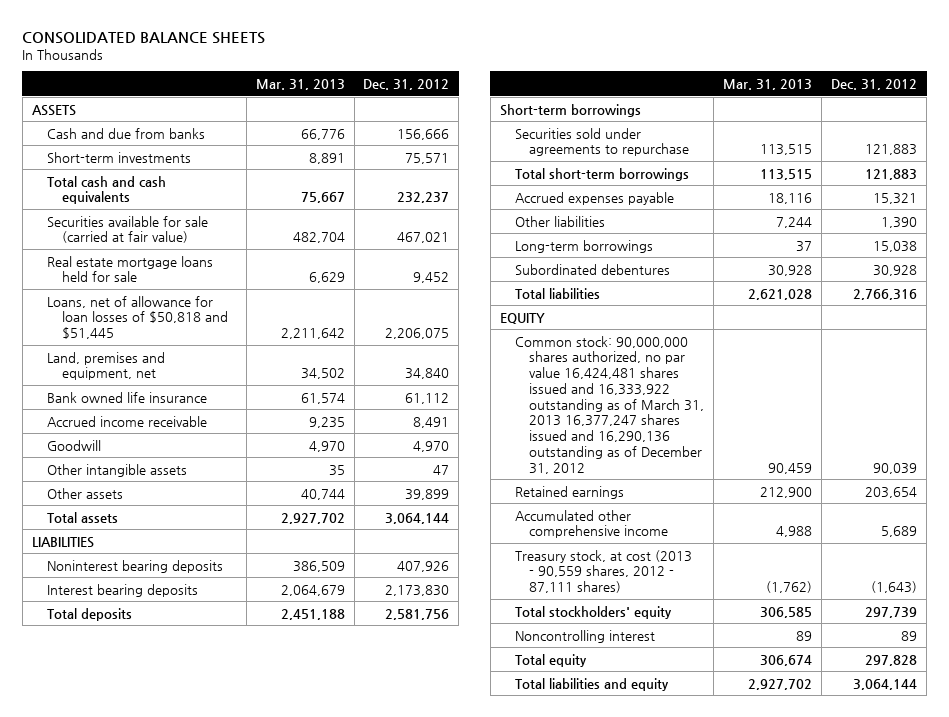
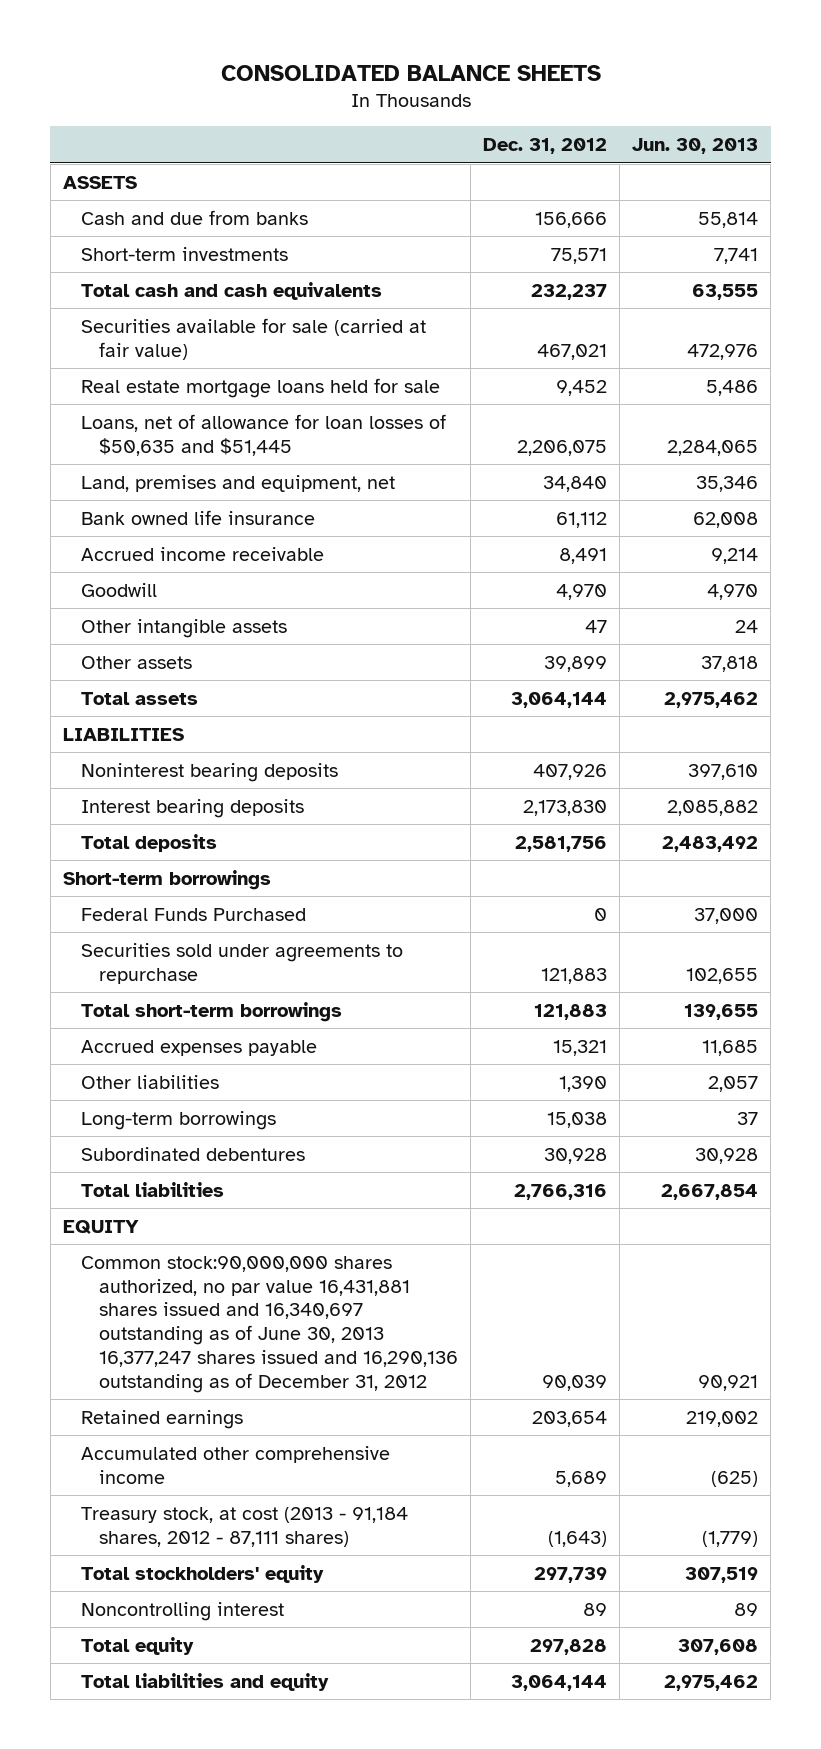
[255,78,345,90] Mar. 31, 2013 -> none
none -> [632,138,759,155] Jun. 30, 2013
[46,295,228,340] Loans, net of allowance for loan losses of $50,818 and $51,445 -> [81,413,447,456] Loans, net of allowance for loan losses of $50,635 and $51,445
none -> [81,907,307,921] Federal Funds Purchased
[514,335,705,474] Common stock: 90,000,000 shares authorized, no par value 16,424,481 shares issued and 16,333,922 outstanding as of March 31, 2013 16,377,247 shares issued and 16,290,136 outstanding as of December 31, 2012 -> [81,1255,459,1393] Common stock:90,000,000 shares authorized, no par value 16,431,881 shares issued and 16,340,697 outstanding as of June 30, 2013 16,377,247 shares issued and 16,290,136 outstanding as of December 31, 2012
[514,549,692,594] Treasury stock, at cost (2013 - 90,559 shares, 2012 - 87,111 shares) -> [81,1506,409,1547] Treasury stock, at cost (2013 - 91,184 shares, 2012 - 87,111 shares)

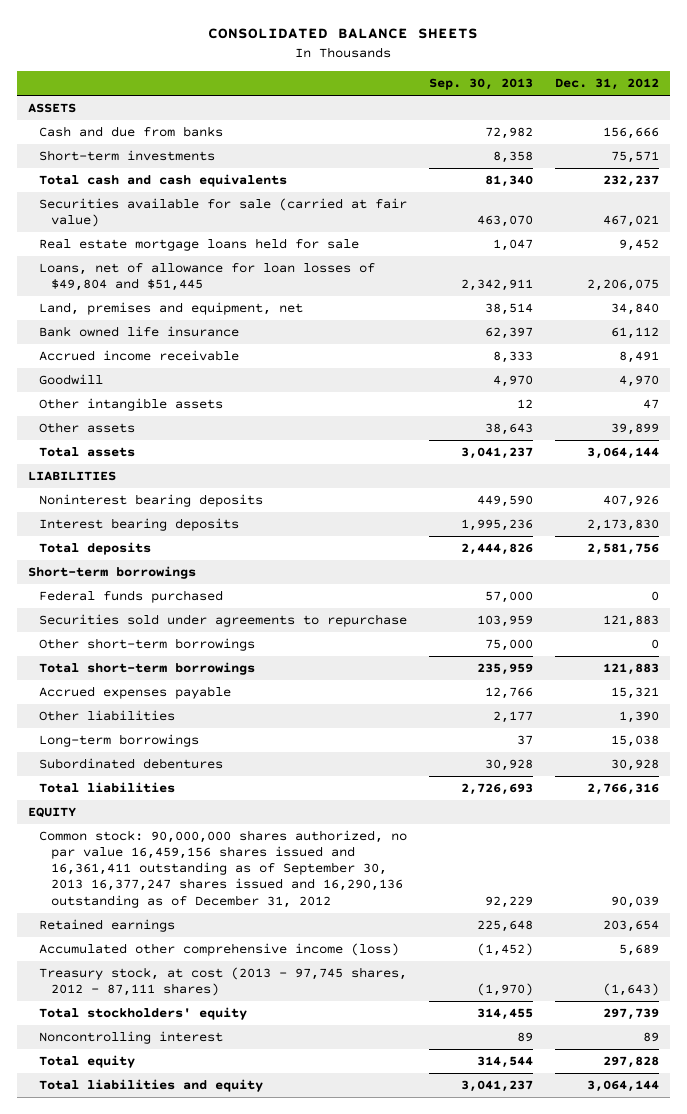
[632,138,759,155] Jun. 30, 2013 -> none
none -> [429,78,534,91] Sep. 30, 2013
[81,413,447,456] Loans, net of allowance for loan losses of $50,635 and $51,445 -> [39,263,376,292] Loans, net of allowance for loan losses of $49,804 and $51,445
[81,907,307,921] Federal Funds Purchased -> [39,590,224,604] Federal funds purchased
none -> [39,638,256,652] Other short-term borrowings
[81,1255,459,1393] Common stock:90,000,000 shares authorized, no par value 16,431,881 shares issued and 16,340,697 outstanding as of June 30, 2013 16,377,247 shares issued and 16,290,136 outstanding as of December 31, 2012 -> [39,830,408,908] Common stock: 90,000,000 shares authorized, no par value 16,459,156 shares issued and 16,361,411 outstanding as of September 30, 2013 16,377,247 shares issued and 16,290,136 outstanding as of December 31, 2012
[81,1445,391,1484] Accumulated other comprehensive income -> [39,943,400,957] Accumulated other comprehensive income (loss)
[81,1506,409,1547] Treasury stock, at cost (2013 - 91,184 shares, 2012 - 87,111 shares) -> [39,967,408,997] Treasury stock, at cost (2013 - 97,745 shares, 2012 - 87,111 shares)

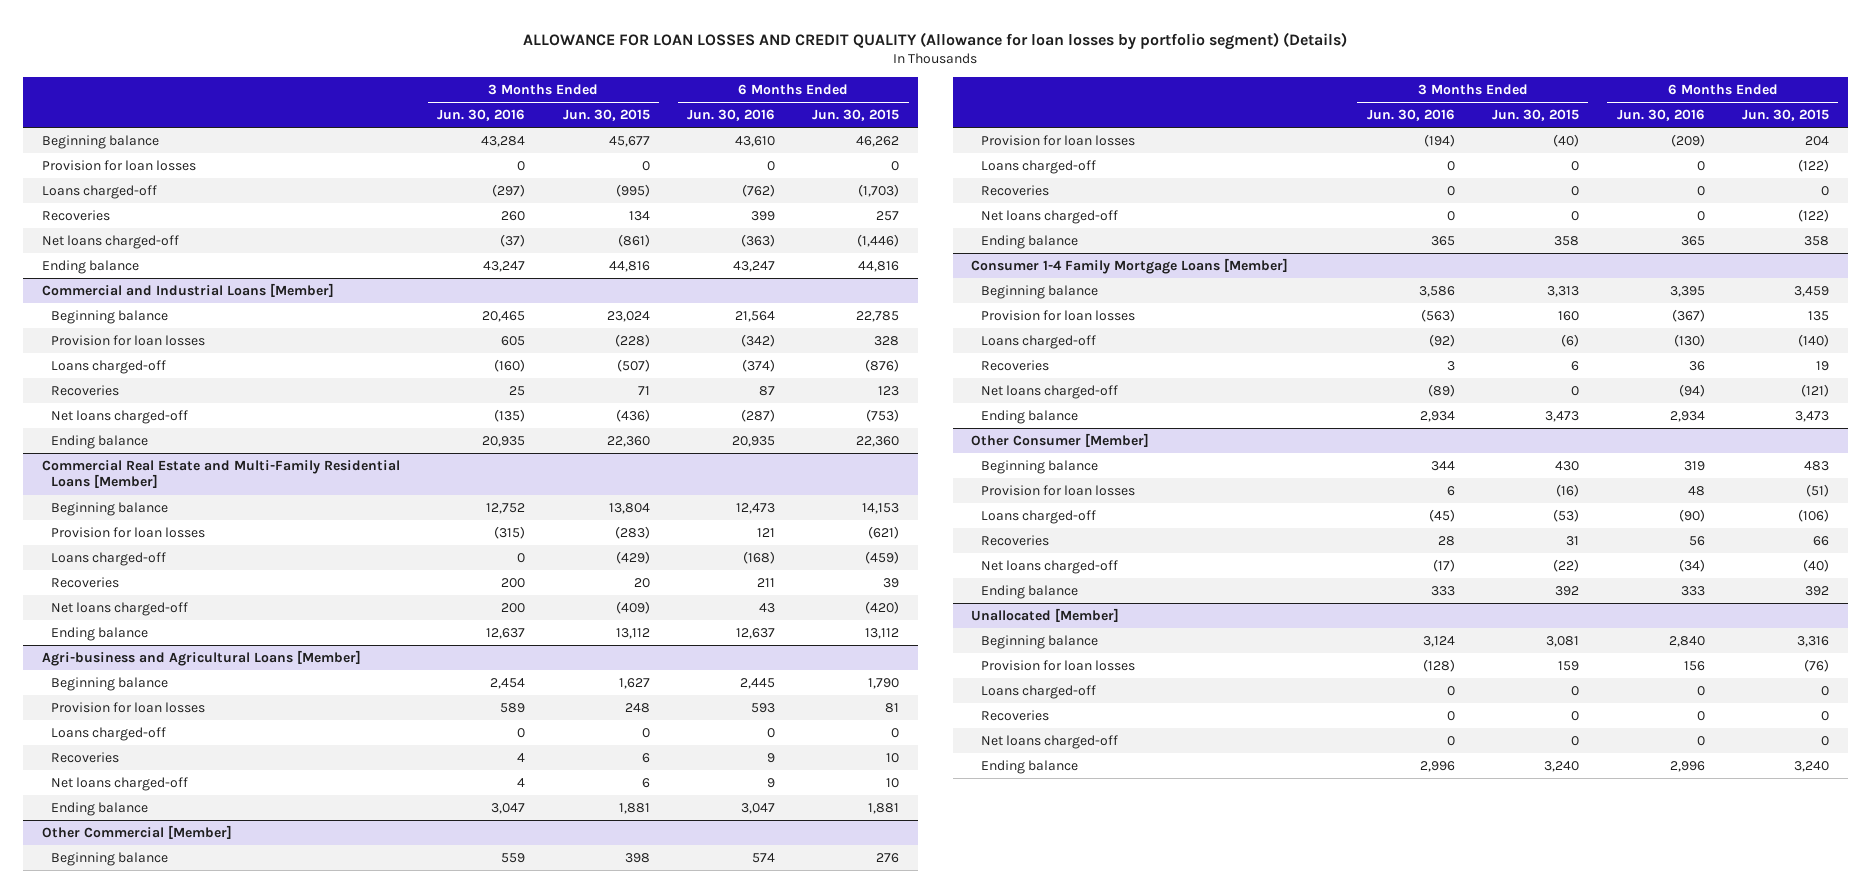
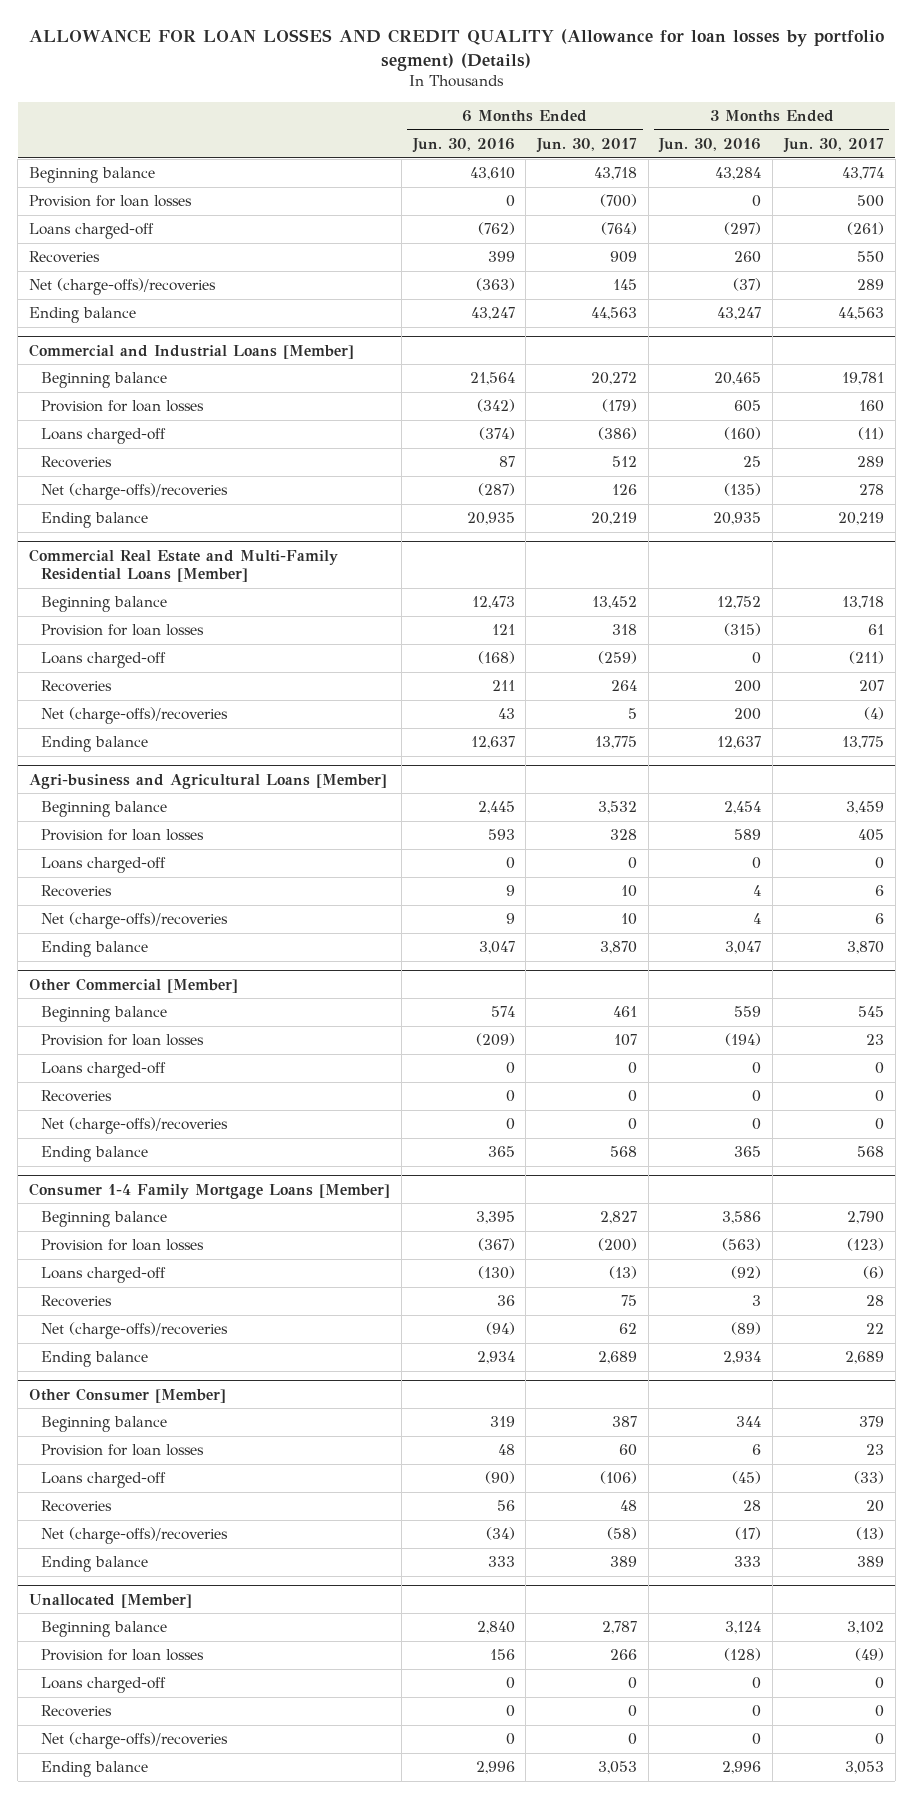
[562,109,650,122] Jun. 30, 2015 -> none
[812,109,900,122] Jun. 30, 2015 -> none
none -> [535,138,637,154] Jun. 30, 2017
none -> [782,138,884,154] Jun. 30, 2017
[41,234,179,249] Net loans charged-off -> [29,278,217,296] Net (charge-offs)/recoveries
[51,409,189,424] Net loans charged-off -> [41,483,229,501] Net (charge-offs)/recoveries
[51,601,189,616] Net loans charged-off -> [41,707,229,725] Net (charge-offs)/recoveries
[51,776,189,791] Net loans charged-off -> [41,912,229,930] Net (charge-offs)/recoveries
[981,209,1119,224] Net loans charged-off -> [41,1117,229,1135] Net (charge-offs)/recoveries
[981,384,1119,399] Net loans charged-off -> [41,1322,229,1340] Net (charge-offs)/recoveries
[981,559,1119,574] Net loans charged-off -> [41,1527,229,1545] Net (charge-offs)/recoveries
[981,734,1119,749] Net loans charged-off -> [41,1732,229,1750] Net (charge-offs)/recoveries

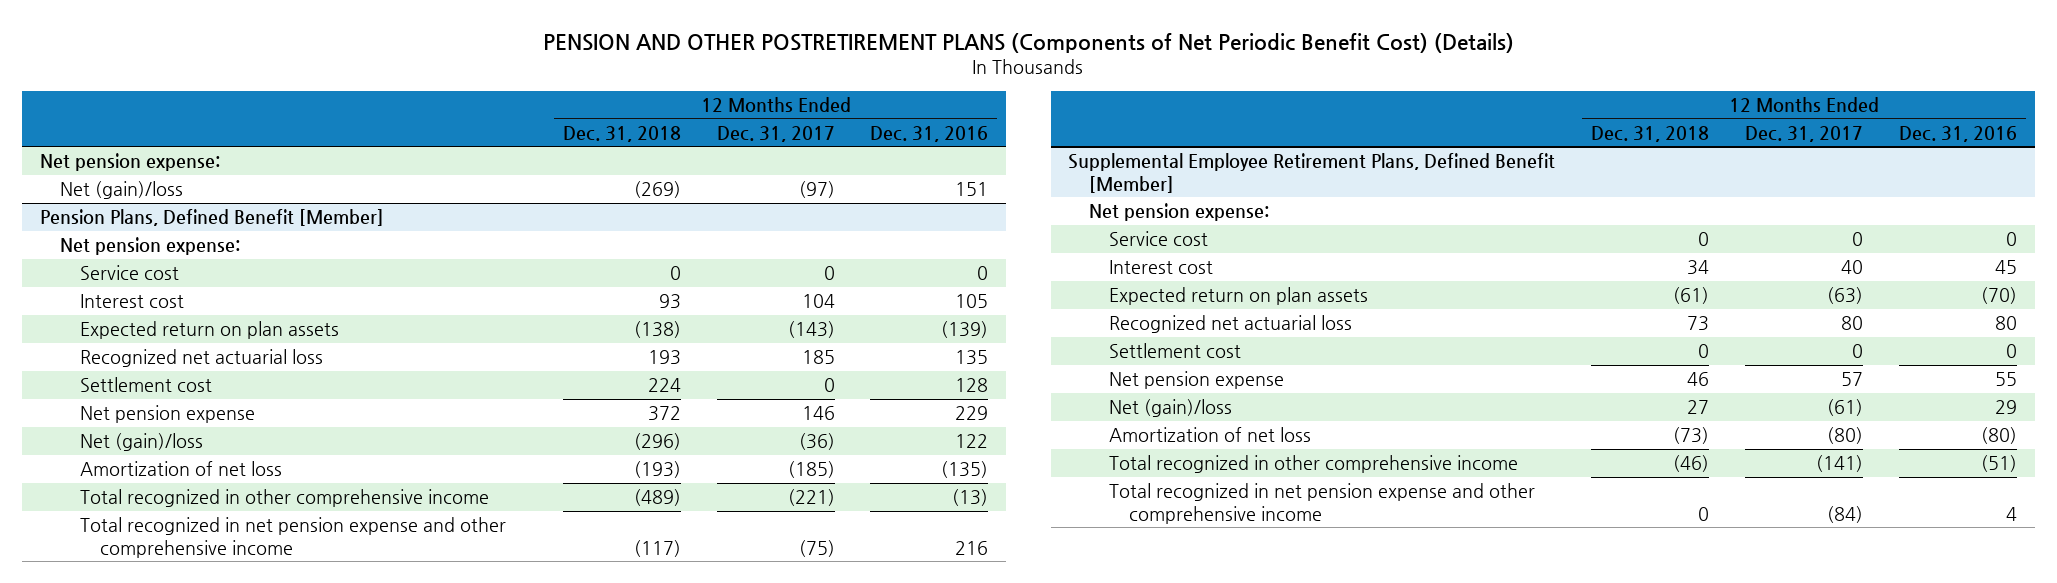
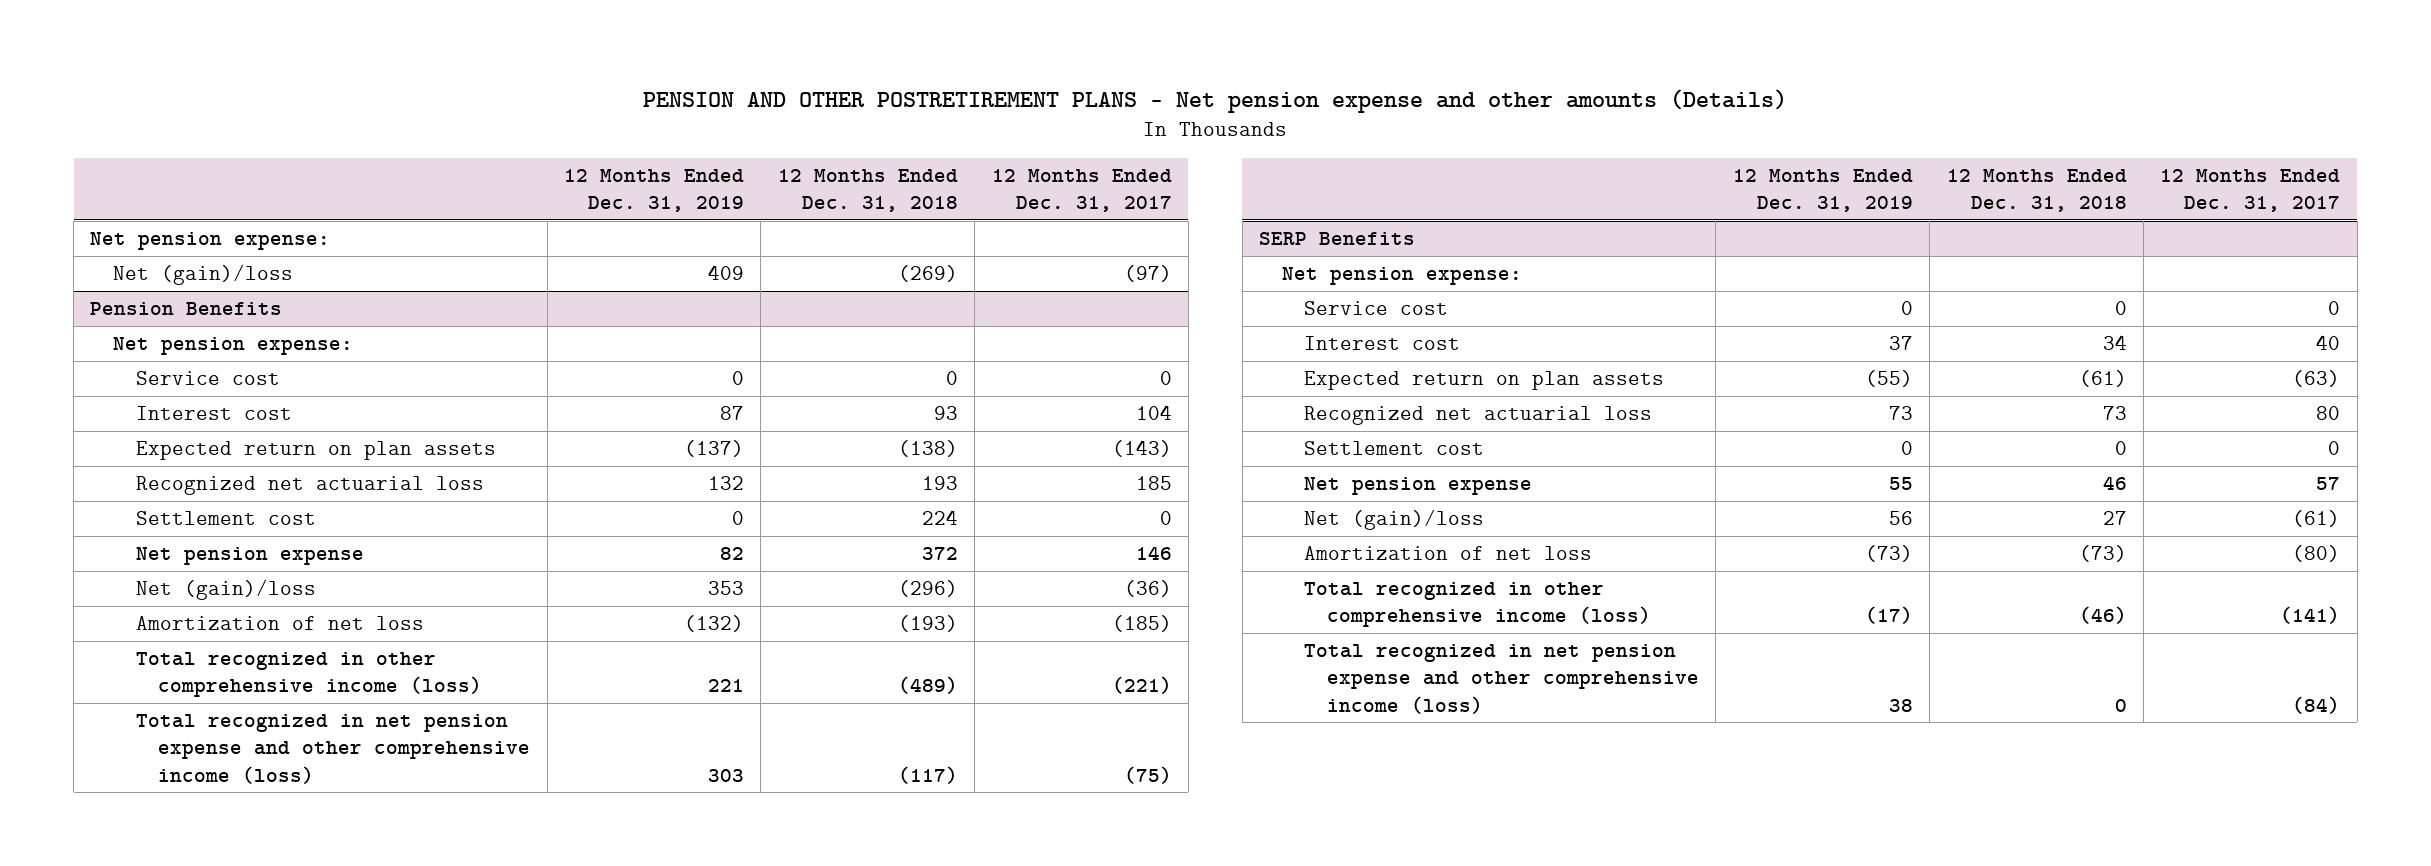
[543,33,1515,54] PENSION AND OTHER POSTRETIREMENT PLANS (Components of Net Periodic Benefit Cost) (Details) -> [643,89,1788,114] PENSION AND OTHER POSTRETIREMENT PLANS - Net pension expense and other amounts (Details)
[870,125,989,142] Dec. 31, 2016 -> none
none -> [563,168,744,213] 12 Months Ended Dec. 31, 2019
[39,208,384,226] Pension Plans, Defined Benefit [Member] -> [90,301,283,315] Pension Benefits
[80,488,490,507] Total recognized in other comprehensive income -> [135,651,483,698] Total recognized in other comprehensive income (loss)
[80,516,507,558] Total recognized in net pension expense and other comprehensive income -> [135,713,531,784] Total recognized in net pension expense and other comprehensive income (loss)
[1068,152,1556,193] Supplemental Employee Retirement Plans, Defined Benefit [Member] -> [1259,231,1416,245] SERP Benefits
[1108,454,1518,473] Total recognized in other comprehensive income -> [1304,581,1651,628] Total recognized in other comprehensive income (loss)
[1108,482,1535,524] Total recognized in net pension expense and other comprehensive income -> [1304,643,1699,714] Total recognized in net pension expense and other comprehensive income (loss)

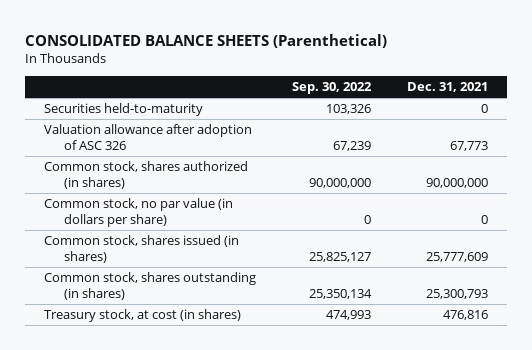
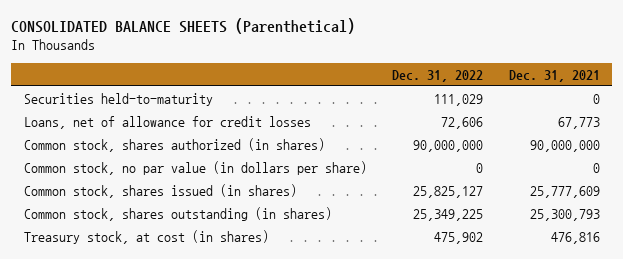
[291,82,372,95] Sep. 30, 2022 -> none
none -> [392,69,484,82] Dec. 31, 2022
[43,123,252,150] Valuation allowance after adoption of ASC 326 -> [23,115,311,129] Loans, net of allowance for credit losses

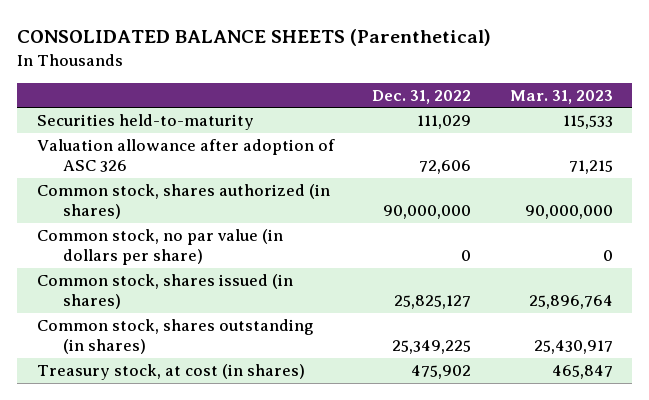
[508,69,600,82] Dec. 31, 2021 -> none
none -> [509,89,613,104] Mar. 31, 2023
[23,115,311,129] Loans, net of allowance for credit losses -> [36,139,335,172] Valuation allowance after adoption of ASC 326

